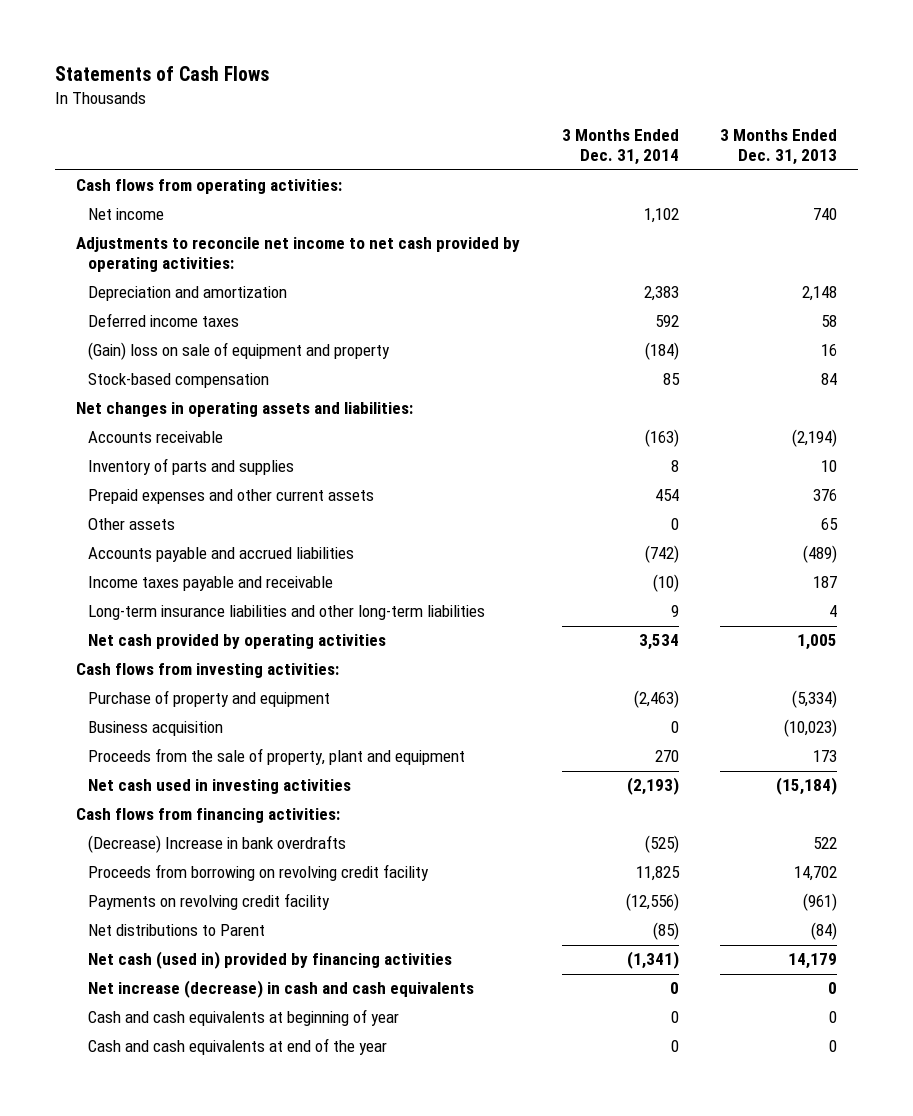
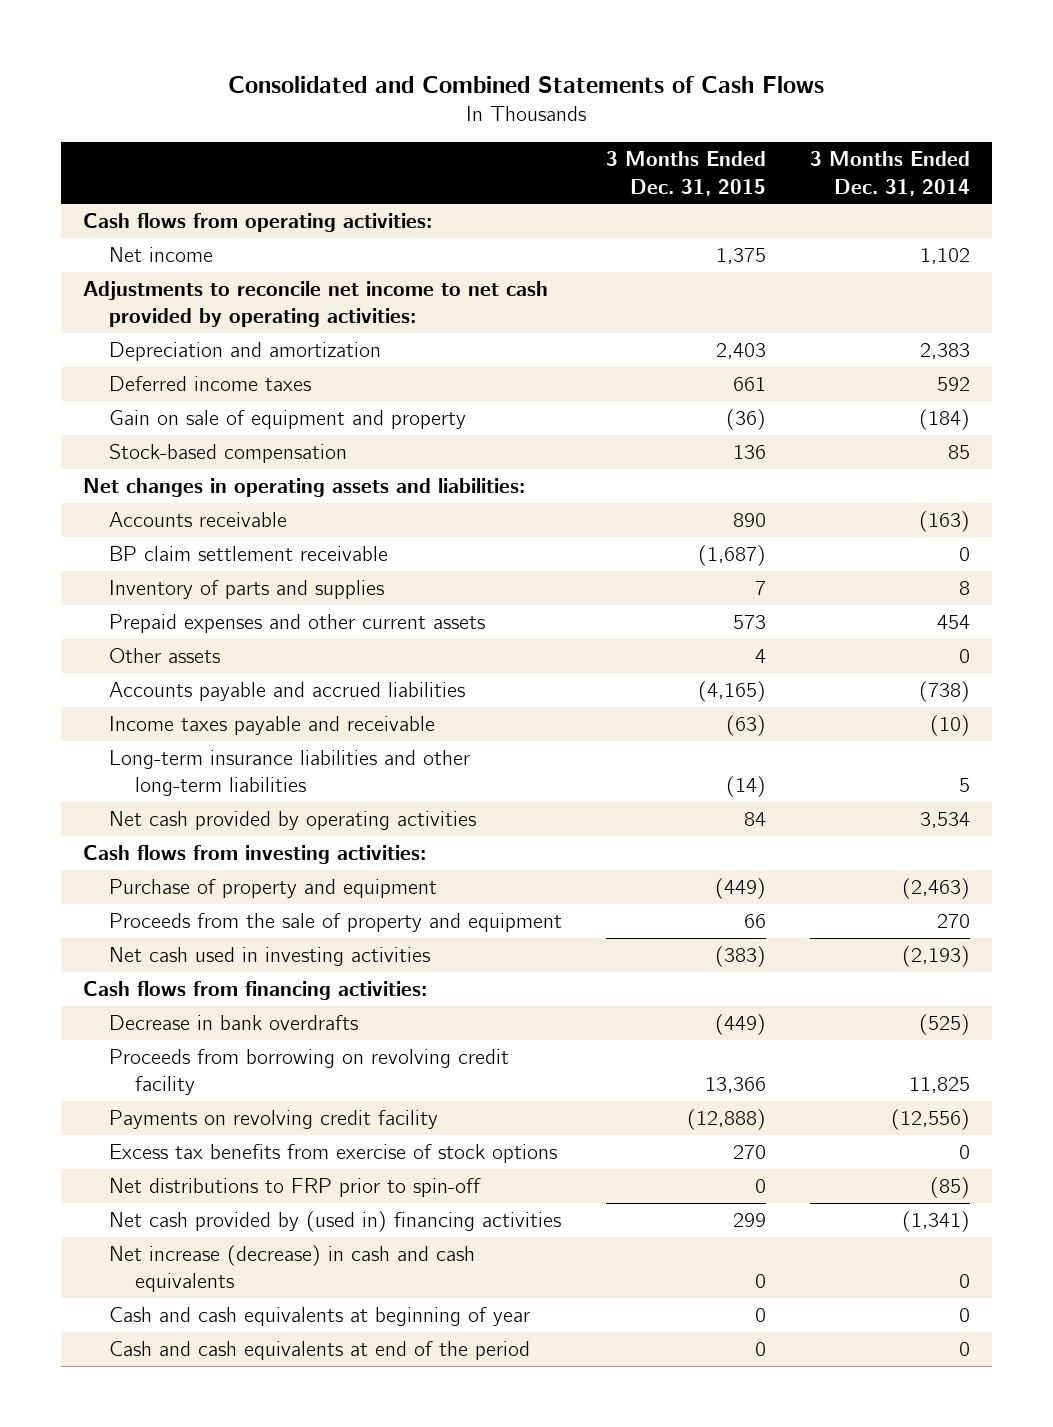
[54,66,269,82] Statements of Cash Flows -> [228,76,825,94] Consolidated and Combined Statements of Cash Flows
[720,129,838,166] 3 Months Ended Dec. 31, 2013 -> none
none -> [606,151,767,196] 3 Months Ended Dec. 31, 2015
[88,342,391,361] (Gain) loss on sale of equipment and property -> [108,410,466,430] Gain on sale of equipment and property
none -> [108,546,388,562] BP claim settlement receivable
[644,545,679,564] (742) -> [919,681,971,703] (738)
[670,605,679,618] 9 -> [959,778,971,793] 5
[88,721,224,737] Business acquisition -> none
[88,748,466,766] Proceeds from the sale of property, plant and equipment -> [108,913,562,933] Proceeds from the sale of property and equipment
[88,835,347,854] (Decrease) Increase in bank overdrafts -> [108,1015,358,1031] Decrease in bank overdrafts
none -> [108,1144,557,1164] Excess tax benefits from exercise of stock options
[88,924,266,937] Net distributions to Parent -> [108,1178,481,1198] Net distributions to FRP prior to spin-off
[88,951,453,970] Net cash (used in) provided by financing activities -> [108,1211,561,1233] Net cash provided by (used in) financing activities
[88,1038,388,1056] Cash and cash equivalents at end of the year -> [108,1341,530,1361] Cash and cash equivalents at end of the period

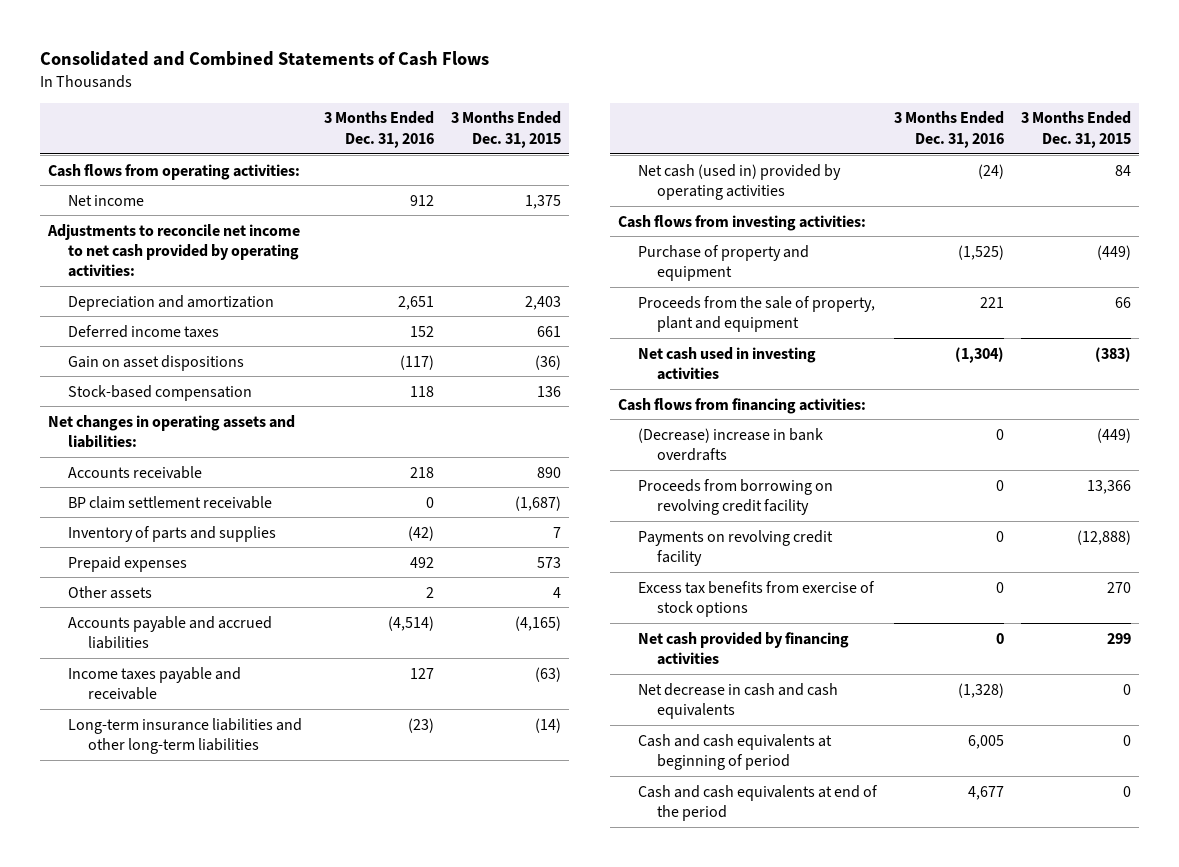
[810,151,971,196] 3 Months Ended Dec. 31, 2014 -> none
none -> [323,111,434,148] 3 Months Ended Dec. 31, 2016
[108,410,466,430] Gain on sale of equipment and property -> [67,354,244,371] Gain on asset dispositions
[108,614,485,634] Prepaid expenses and other current assets -> [67,555,187,572] Prepaid expenses
[108,811,476,831] Net cash provided by operating activities -> [637,163,841,200] Net cash (used in) provided by operating activities
[108,913,562,933] Proceeds from the sale of property and equipment -> [637,295,875,332] Proceeds from the sale of property, plant and equipment
[108,1015,358,1031] Decrease in bank overdrafts -> [637,427,823,461] (Decrease) increase in bank overdrafts
[108,1178,481,1198] Net distributions to FRP prior to spin-off -> none
[108,1211,561,1233] Net cash provided by (used in) financing activities -> [637,631,849,665] Net cash provided by financing activities
[108,1245,475,1293] Net increase (decrease) in cash and cash equivalents -> [637,682,838,719] Net decrease in cash and cash equivalents
[108,1307,530,1327] Cash and cash equivalents at beginning of year -> [637,733,832,770] Cash and cash equivalents at beginning of period

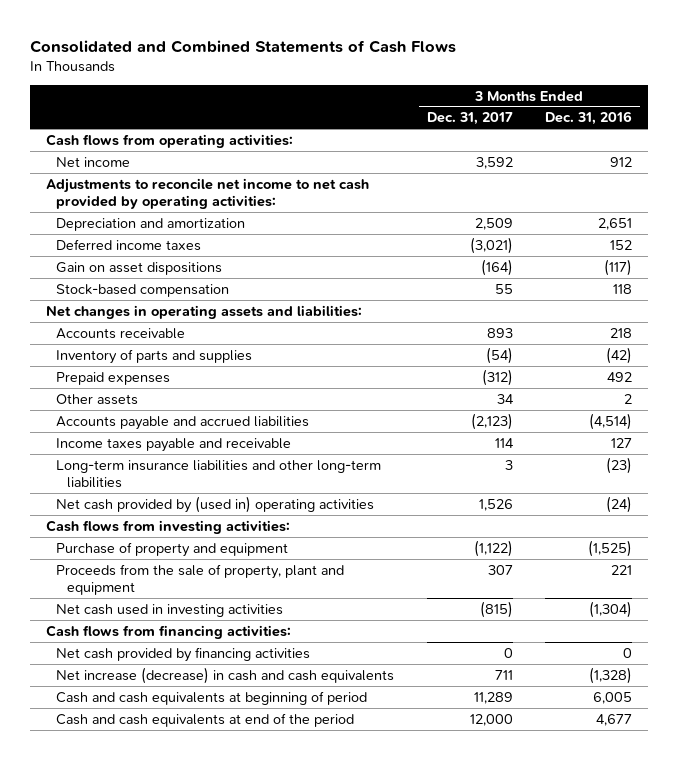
[450,111,561,148] 3 Months Ended Dec. 31, 2015 -> none
none -> [426,112,513,126] Dec. 31, 2017
[67,495,272,509] BP claim settlement receivable -> none
[637,163,841,200] Net cash (used in) provided by operating activities -> [56,495,375,513] Net cash provided by (used in) operating activities
[637,427,823,461] (Decrease) increase in bank overdrafts -> none
[637,478,833,515] Proceeds from borrowing on revolving credit facility -> none
[637,529,833,566] Payments on revolving credit facility -> none
[637,580,875,617] Excess tax benefits from exercise of stock options -> none
[637,682,838,719] Net decrease in cash and cash equivalents -> [56,666,395,684] Net increase (decrease) in cash and cash equivalents

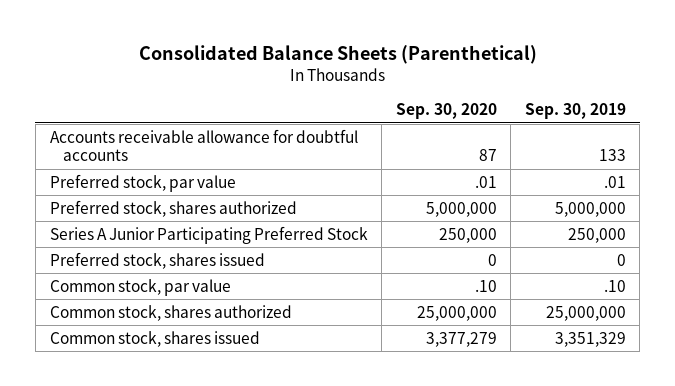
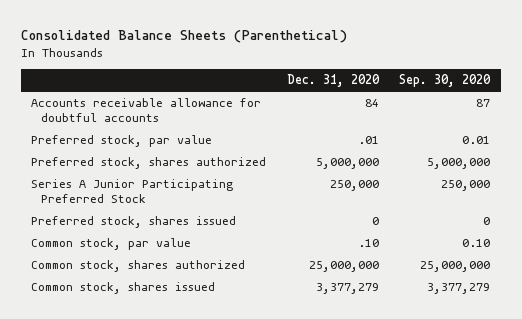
[524,103,626,120] Sep. 30, 2019 -> none
none -> [286,74,380,88] Dec. 31, 2020
[474,175,497,188] .01 -> [462,136,491,145] 0.01
[474,279,497,292] .10 -> [462,239,491,248] 0.10

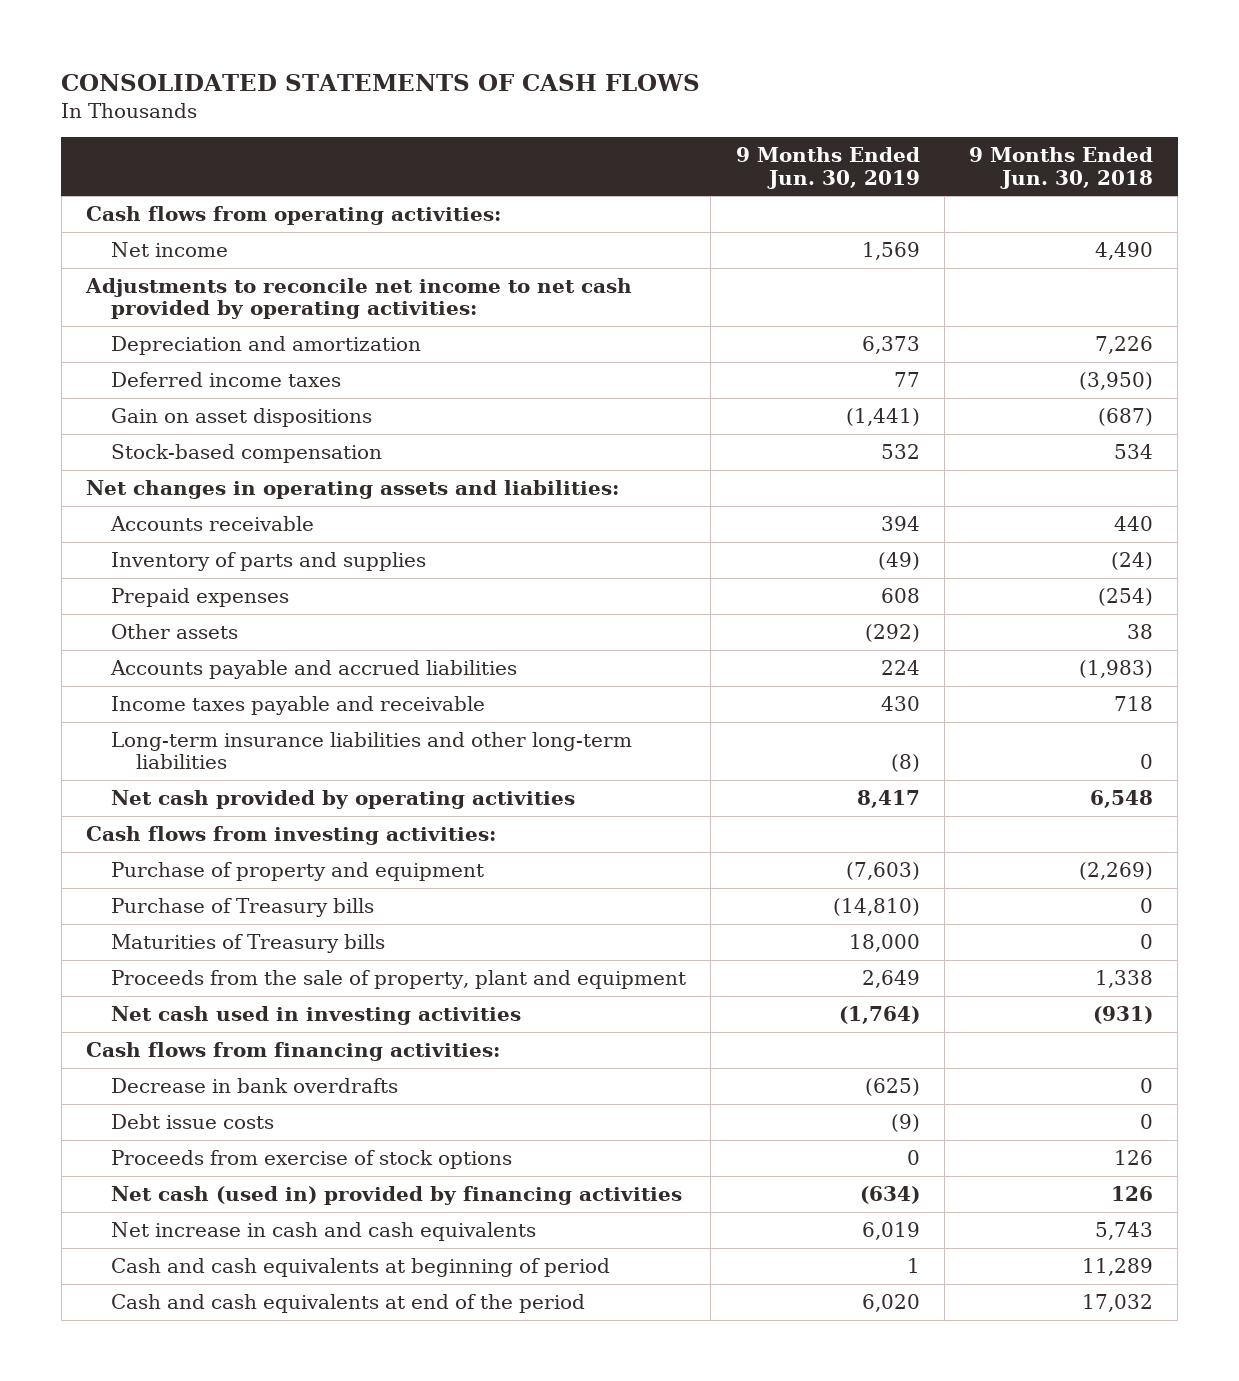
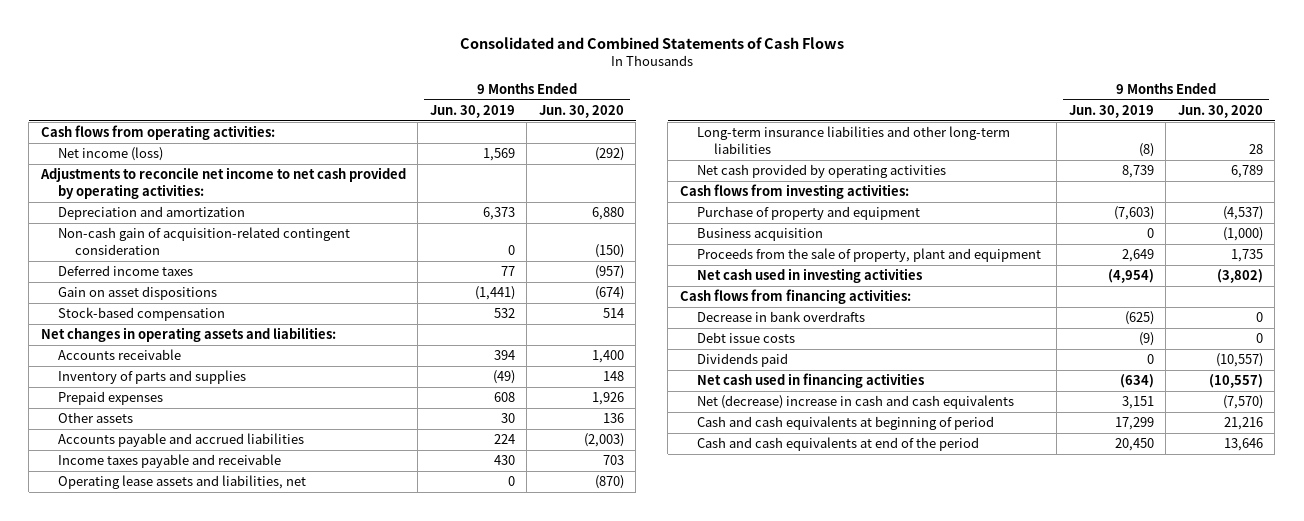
[61,74,701,92] CONSOLIDATED STATEMENTS OF CASH FLOWS -> [459,36,844,49] Consolidated and Combined Statements of Cash Flows
[969,147,1154,189] 9 Months Ended Jun. 30, 2018 -> none
none -> [538,104,624,118] Jun. 30, 2020
[111,241,229,257] Net income -> [57,147,163,162] Net income (loss)
none -> [57,227,350,255] Non-cash gain of acquisition-related contingent consideration
[864,623,920,642] (292) -> [500,413,515,424] 30
none -> [57,475,306,490] Operating lease assets and liabilities, net
[856,789,920,808] 8,417 -> [1121,165,1154,179] 8,739
[111,897,375,917] Purchase of Treasury bills -> none
[111,933,386,953] Maturities of Treasury bills -> none
none -> [696,228,823,242] Business acquisition
[838,1005,920,1024] (1,764) -> [1107,269,1154,284] (4,954)
[111,1149,513,1169] Proceeds from exercise of stock options -> none
none -> [696,353,788,368] Dividends paid
[111,1185,683,1205] Net cash (used in) provided by financing activities -> [696,373,924,389] Net cash used in financing activities
[111,1221,537,1241] Net increase in cash and cash equivalents -> [696,395,1014,410] Net (decrease) increase in cash and cash equivalents
[861,1221,920,1240] 6,019 -> [1121,396,1154,410] 3,151
[906,1257,920,1273] 1 -> [1114,417,1154,431] 17,299
[861,1293,920,1312] 6,020 -> [1114,438,1154,452] 20,450

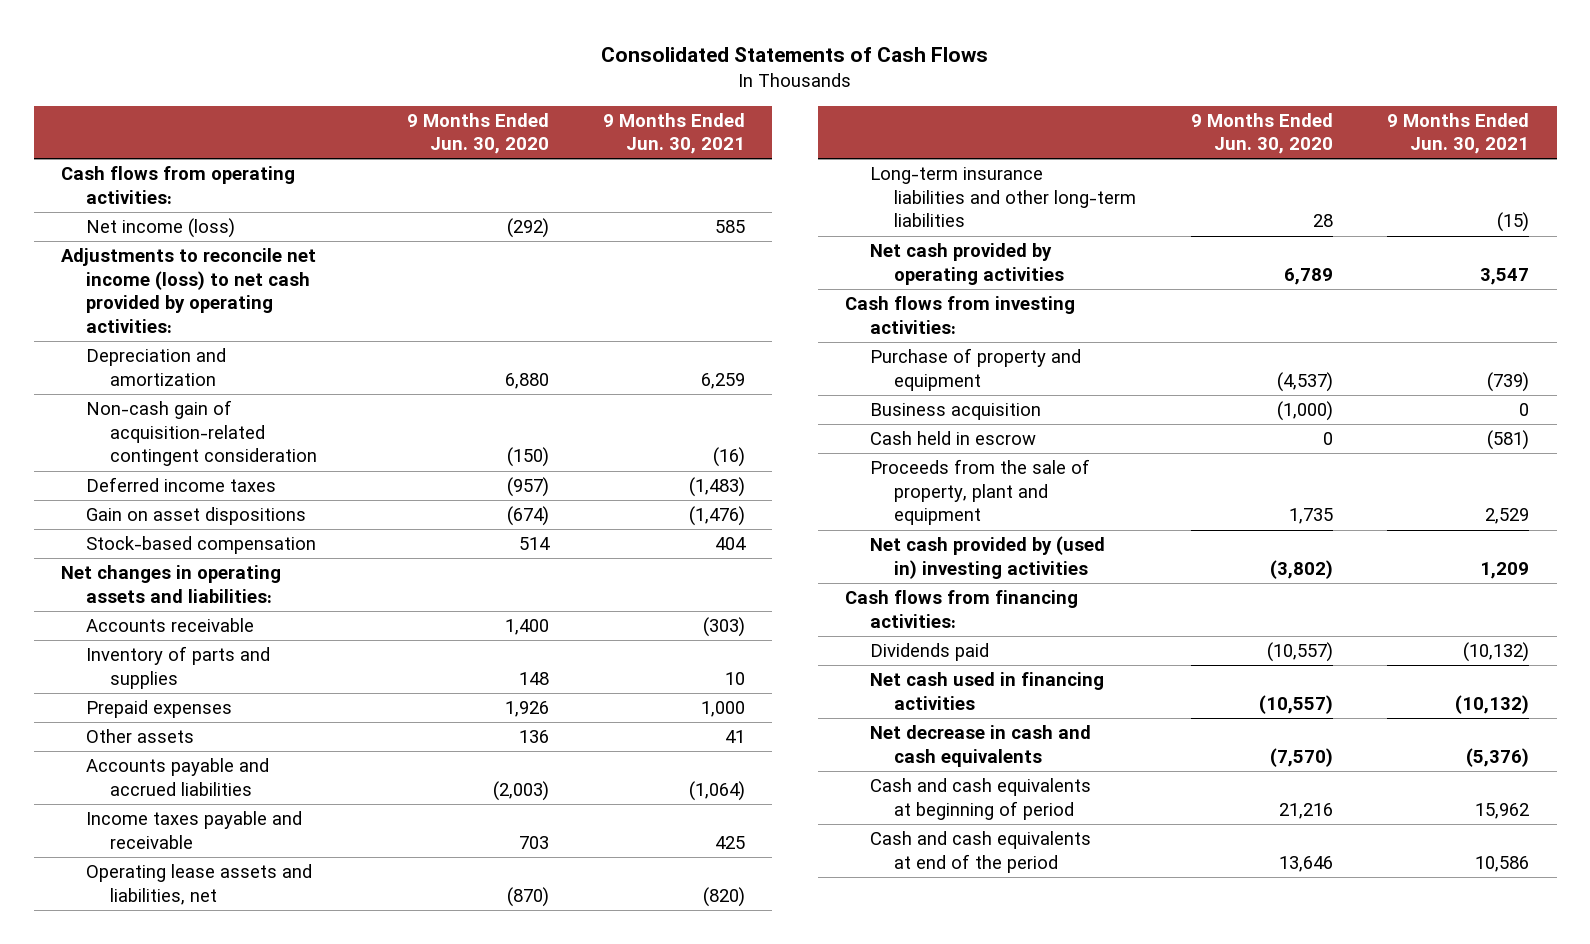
[459,36,844,49] Consolidated and Combined Statements of Cash Flows -> [601,47,989,63] Consolidated Statements of Cash Flows
[429,104,515,118] Jun. 30, 2019 -> none
none -> [602,112,745,155] 9 Months Ended Jun. 30, 2021
[39,167,406,199] Adjustments to reconcile net income to net cash provided by operating activities: -> [61,248,317,334] Adjustments to reconcile net income (loss) to net cash provided by operating activities:
none -> [869,431,1036,446] Cash held in escrow
[696,268,922,284] Net cash used in investing activities -> [869,536,1105,579] Net cash provided by (used in) investing activities
[696,311,865,323] Decrease in bank overdrafts -> none
[696,332,795,344] Debt issue costs -> none
[696,395,1014,410] Net (decrease) increase in cash and cash equivalents -> [869,725,1091,767] Net decrease in cash and cash equivalents

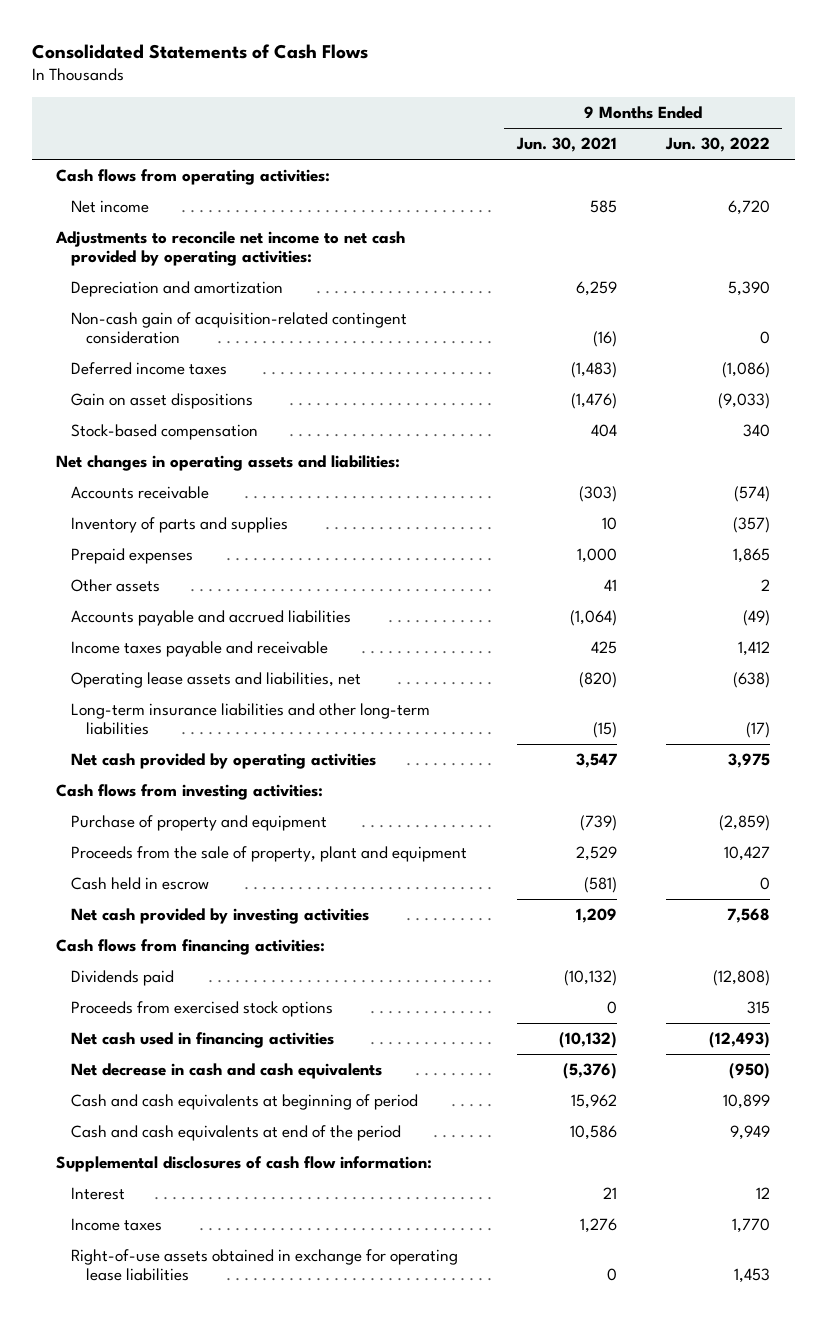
[406,112,549,155] 9 Months Ended Jun. 30, 2020 -> none
none -> [665,137,771,153] Jun. 30, 2022
[85,218,235,239] Net income (loss) -> [71,200,150,214] Net income
[61,248,317,334] Adjustments to reconcile net income (loss) to net cash provided by operating activities: -> [55,231,406,267] Adjustments to reconcile net income to net cash provided by operating activities:
[869,403,1041,421] Business acquisition -> none
[869,431,1036,446] Cash held in escrow -> [71,877,210,891] Cash held in escrow
[869,536,1105,579] Net cash provided by (used in) investing activities -> [71,908,370,925] Net cash provided by investing activities
none -> [71,1001,334,1018] Proceeds from exercised stock options
none -> [56,1156,433,1173] Supplemental disclosures of cash flow information:
none -> [71,1187,126,1201] Interest
none -> [71,1218,163,1232] Income taxes
none -> [71,1249,459,1282] Right-of-use assets obtained in exchange for operating lease liabilities

